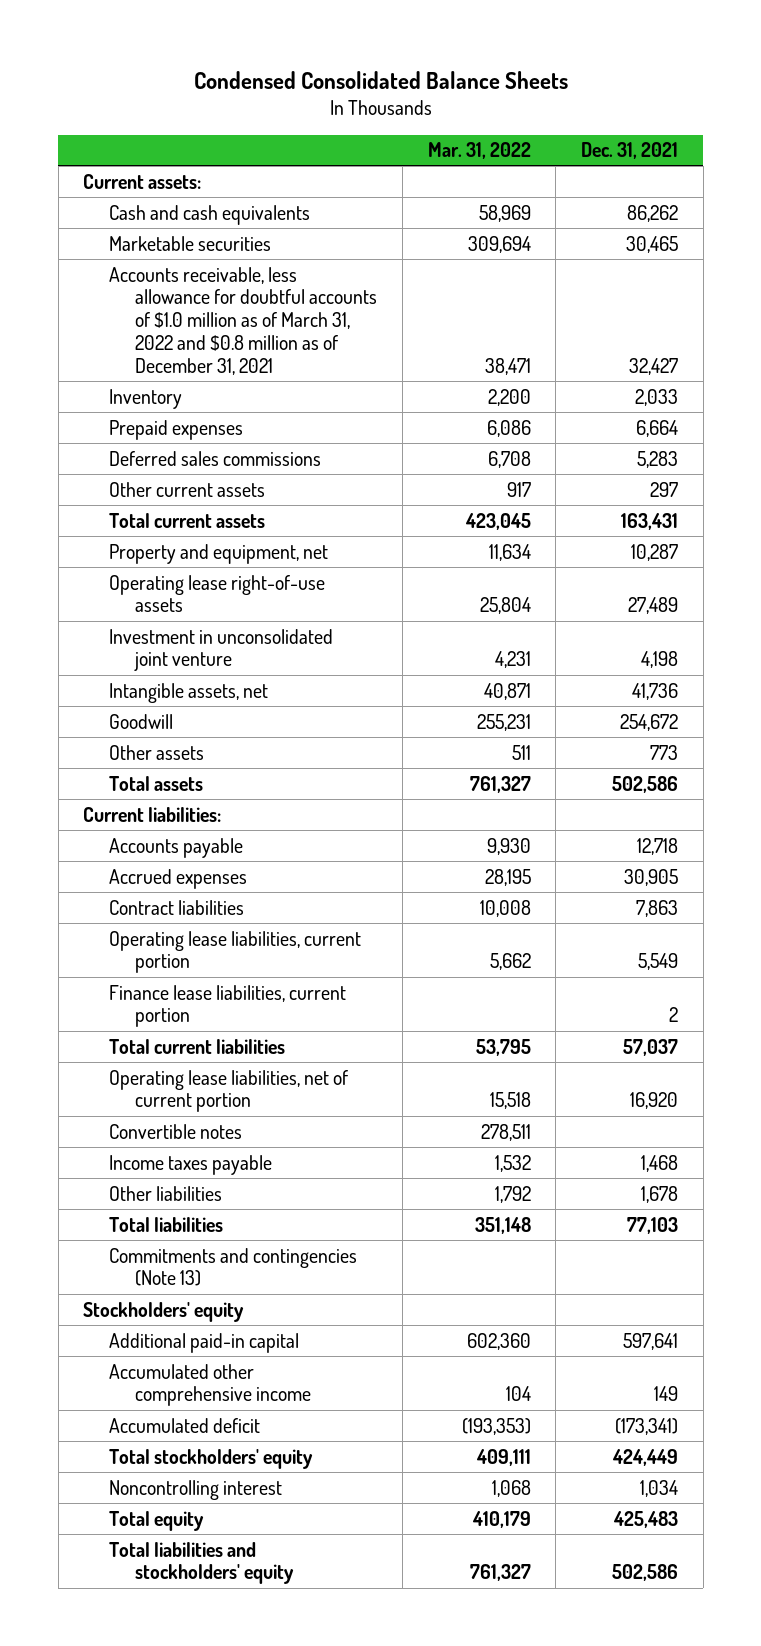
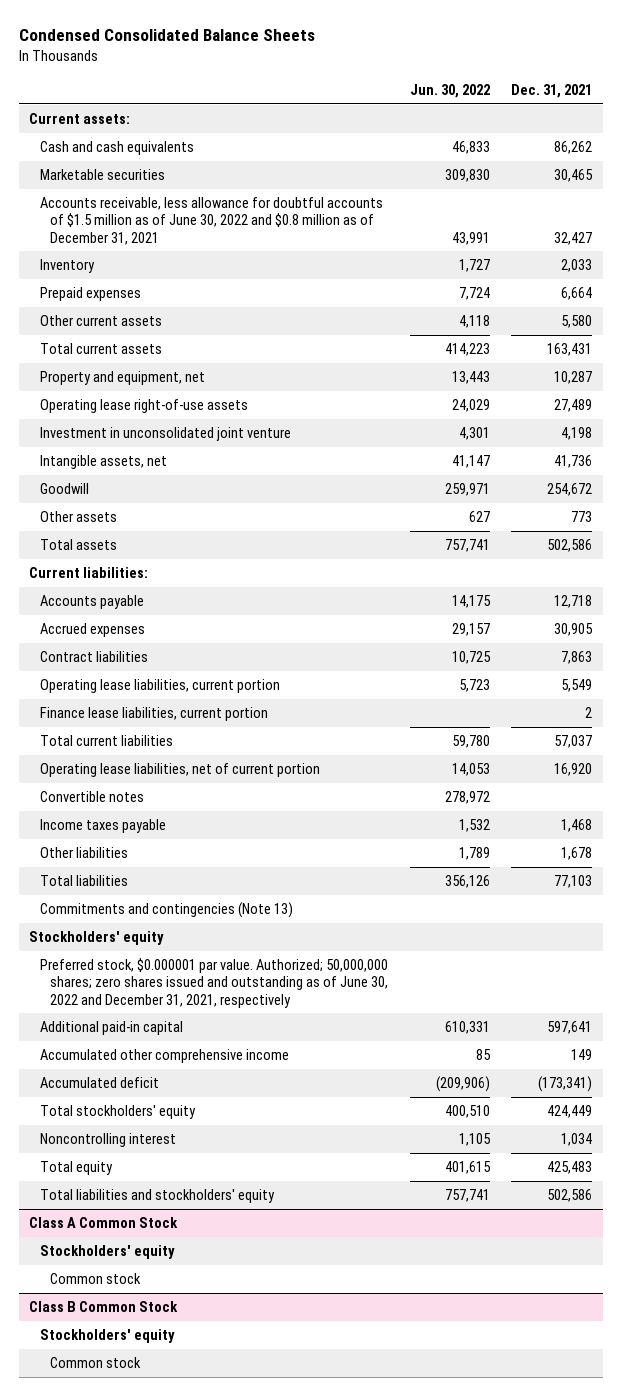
[427,142,531,160] Mar. 31, 2022 -> none
none -> [409,84,490,99] Jun. 30, 2022
[109,266,378,375] Accounts receivable, less allowance for doubtful accounts of $1.0 million as of March 31, 2022 and $0.8 million as of December 31, 2021 -> [39,197,383,245] Accounts receivable, less allowance for doubtful accounts of $1.5 million as of June 30, 2022 and $0.8 million as of December 31, 2021
[109,450,322,466] Deferred sales commissions -> none
[649,481,678,497] 297 -> [561,315,593,329] 5,580
none -> [39,958,389,1008] Preferred stock, $0.000001 par value. Authorized; 50,000,000 shares; zero shares issued and outstanding as of June 30, 2022 and December 31, 2021, respectively
none -> [29,1217,179,1229] Class A Common Stock
none -> [39,1245,175,1260] Stockholders' equity
none -> [50,1273,142,1285] Common stock
none -> [29,1301,179,1313] Class B Common Stock
none -> [39,1329,175,1344] Stockholders' equity
none -> [50,1357,142,1369] Common stock

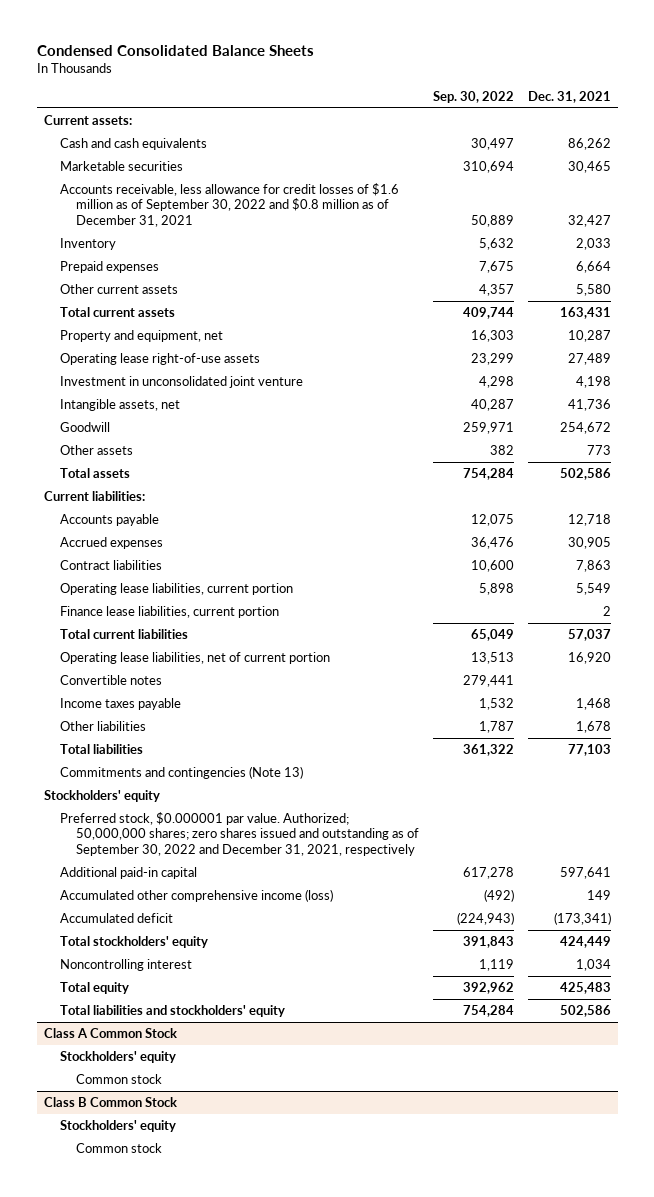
[409,84,490,99] Jun. 30, 2022 -> none
none -> [432,90,514,103] Sep. 30, 2022
[39,197,383,245] Accounts receivable, less allowance for doubtful accounts of $1.5 million as of June 30, 2022 and $0.8 million as of December 31, 2021 -> [59,182,399,227] Accounts receivable, less allowance for credit losses of $1.6 million as of September 30, 2022 and $0.8 million as of December 31, 2021
[39,958,389,1008] Preferred stock, $0.000001 par value. Authorized; 50,000,000 shares; zero shares issued and outstanding as of June 30, 2022 and December 31, 2021, respectively -> [59,811,419,856] Preferred stock, $0.000001 par value. Authorized; 50,000,000 shares; zero shares issued and outstanding as of September 30, 2022 and December 31, 2021, respectively
[39,1049,289,1064] Accumulated other comprehensive income -> [59,888,333,902] Accumulated other comprehensive income (loss)

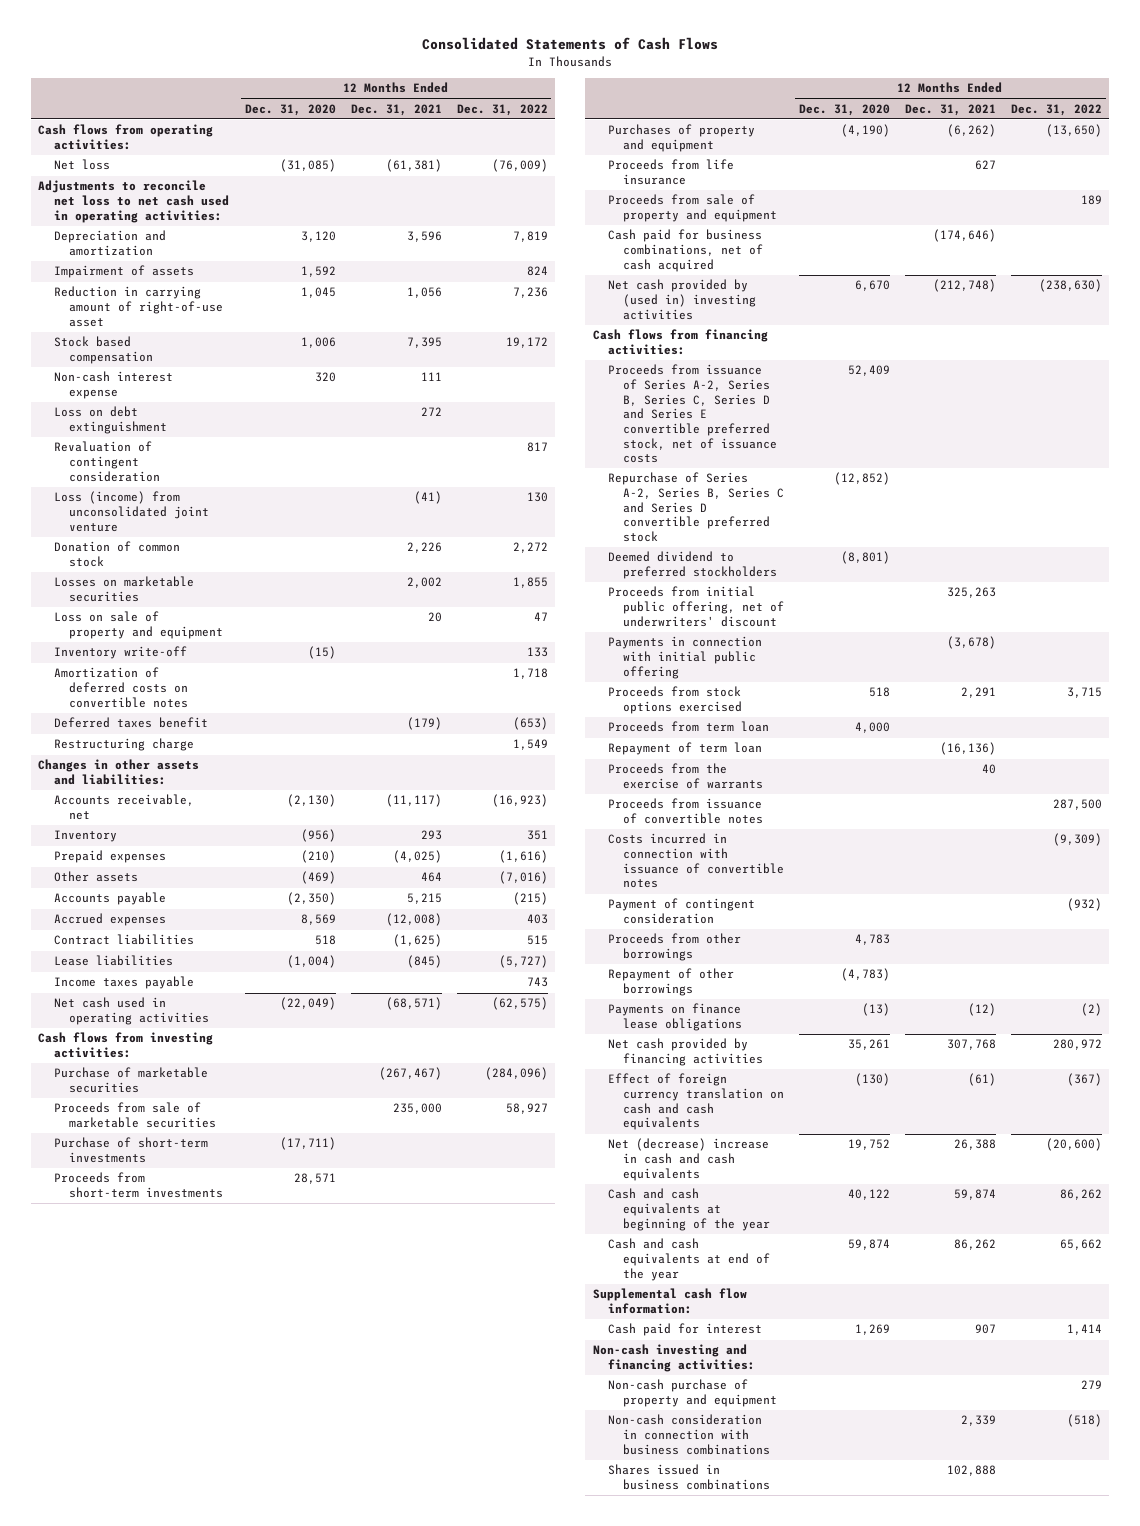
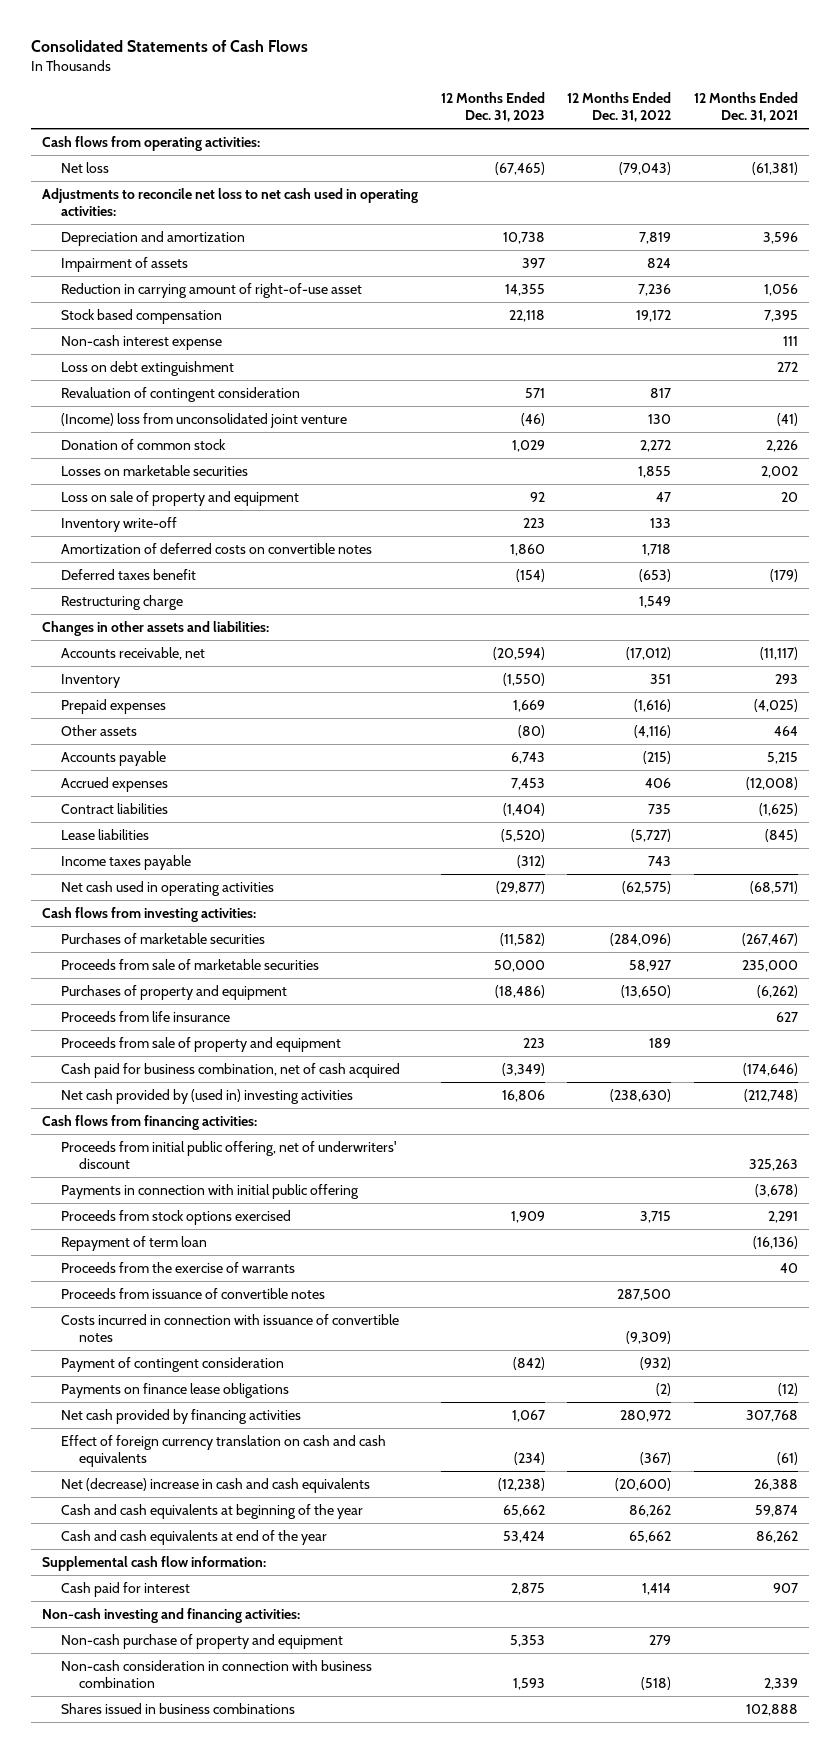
[244,103,336,116] Dec. 31, 2020 -> none
none -> [440,91,545,123] 12 Months Ended Dec. 31, 2023
[491,159,548,173] (76,009) -> [619,161,672,175] (79,043)
[53,491,209,532] Loss (income) from unconsolidated joint venture -> [60,412,347,428] (Income) loss from unconsolidated joint venture
[491,794,548,808] (16,923) -> [626,646,672,660] (17,012)
[498,871,548,885] (7,016) -> [634,724,672,738] (4,116)
[526,914,548,925] 403 -> [645,777,672,788] 406
[526,935,548,946] 515 -> [648,803,672,814] 735
[53,1067,208,1094] Purchase of marketable securities -> [60,932,265,944] Purchases of marketable securities
[53,1137,208,1164] Purchase of short-term investments -> none
[53,1172,223,1199] Proceeds from short-term investments -> none
[607,229,763,272] Cash paid for business combinations, net of cash acquired -> [60,1062,400,1078] Cash paid for business combination, net of cash acquired
[607,364,777,464] Proceeds from issuance of Series A-2, Series B, Series C, Series D and Series E convertible preferred stock, net of issuance costs -> none
[607,472,784,543] Repurchase of Series A-2, Series B, Series C and Series D convertible preferred stock -> none
[607,551,777,580] Deemed dividend to preferred stockholders -> none
[607,721,769,733] Proceeds from term loan -> none
[607,933,741,962] Proceeds from other borrowings -> none
[607,968,734,997] Repayment of other borrowings -> none
[607,1414,770,1455] Non-cash consideration in connection with business combinations -> [60,1659,372,1689] Non-cash consideration in connection with business combination

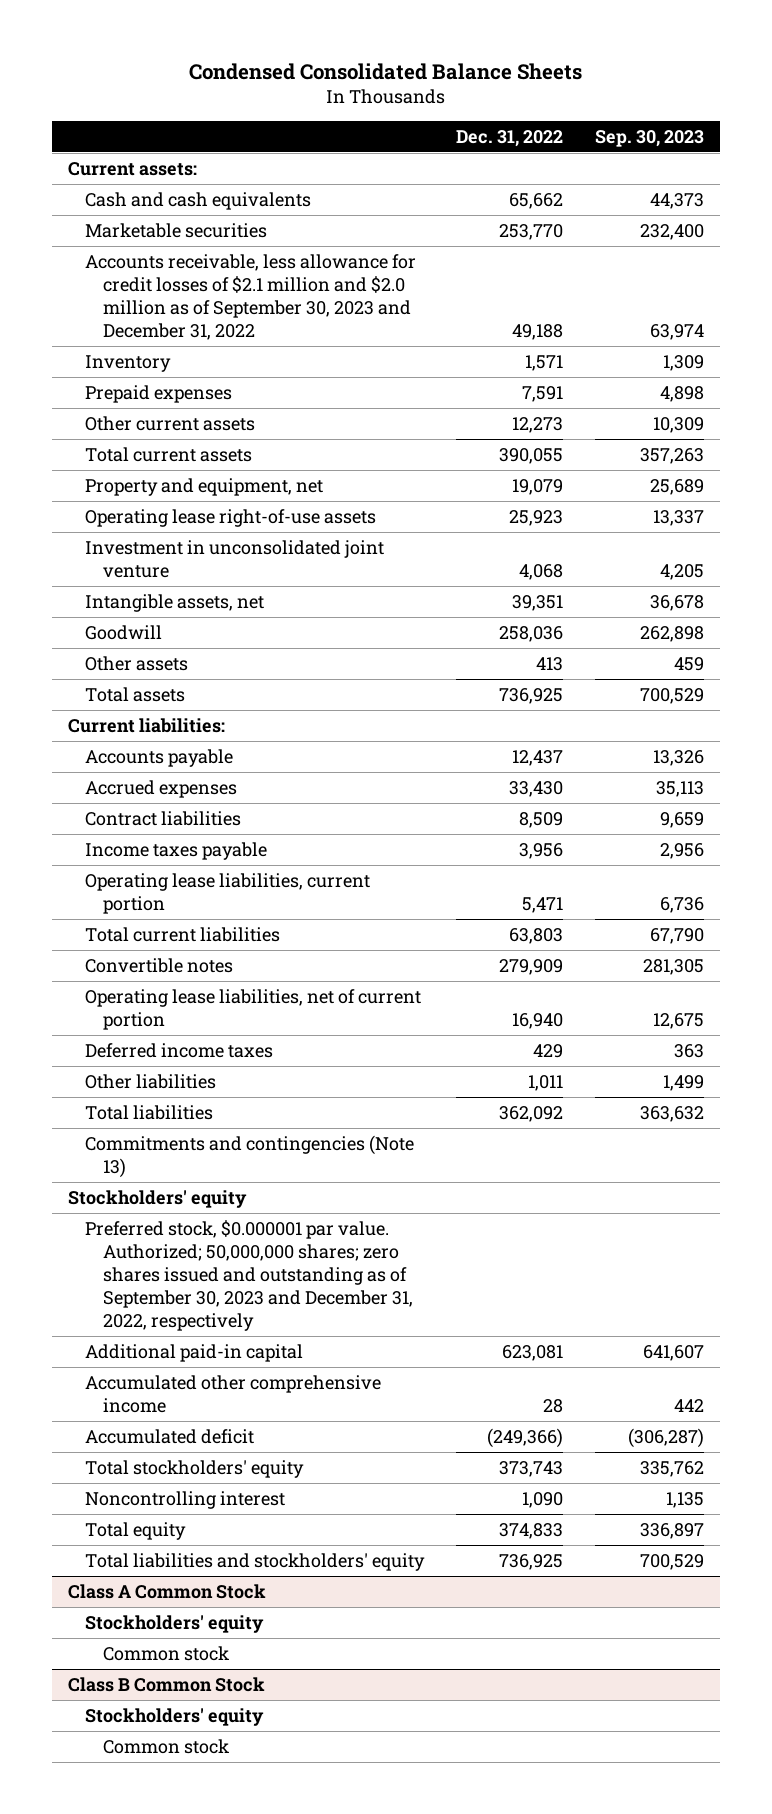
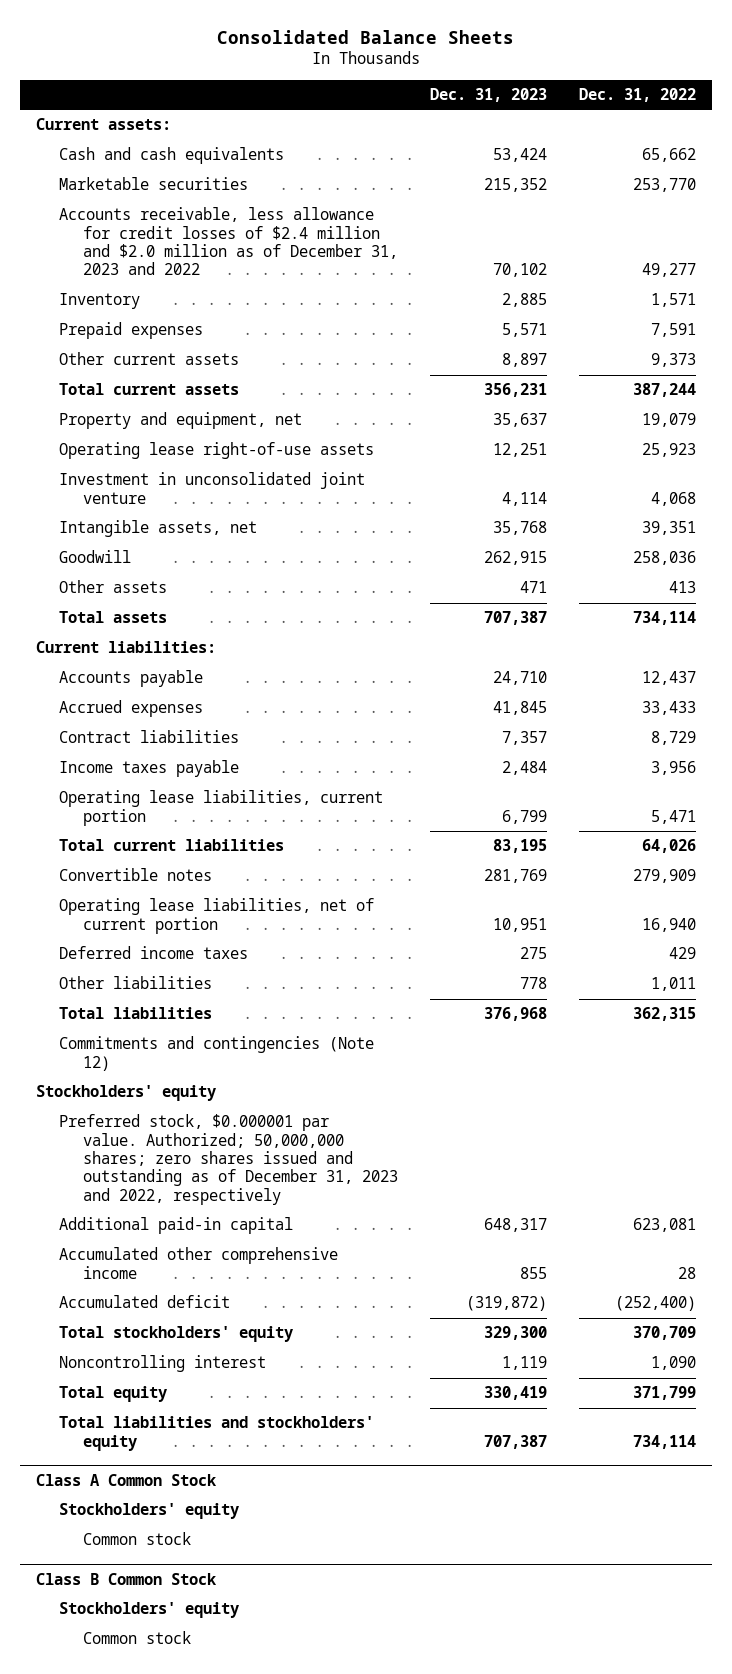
[188,63,582,81] Condensed Consolidated Balance Sheets -> [216,29,514,44] Consolidated Balance Sheets
[595,130,705,148] Sep. 30, 2023 -> none
none -> [430,88,548,103] Dec. 31, 2023
[85,253,417,340] Accounts receivable, less allowance for credit losses of $2.1 million and $2.0 million as of September 30, 2023 and December 31, 2022 -> [59,207,399,276] Accounts receivable, less allowance for credit losses of $2.4 million and $2.0 million as of December 31, 2023 and 2022
[512,323,564,340] 49,188 -> [642,263,697,278] 49,277
[512,416,564,433] 12,273 -> [651,353,697,368] 9,373
[499,447,564,464] 390,055 -> [633,383,697,398] 387,244
[499,687,564,704] 736,925 -> [633,611,697,626] 734,114
[509,780,564,797] 33,430 -> [642,701,697,716] 33,433
[519,811,564,828] 8,509 -> [651,731,697,746] 8,729
[509,927,564,944] 63,803 -> [642,839,697,854] 64,026
[499,1105,564,1122] 362,092 -> [633,1007,697,1022] 362,315
[85,1134,415,1178] Commitments and contingencies (Note 13) -> [59,1036,375,1071] Commitments and contingencies (Note 12)
[85,1219,413,1331] Preferred stock, $0.000001 par value. Authorized; 50,000,000 shares; zero shares issued and outstanding as of September 30, 2023 and December 31, 2022, respectively -> [59,1114,399,1205] Preferred stock, $0.000001 par value. Authorized; 50,000,000 shares; zero shares issued and outstanding as of December 31, 2023 and 2022, respectively
[487,1427,564,1448] (249,366) -> [615,1296,697,1312] (252,400)
[499,1460,564,1477] 373,743 -> [633,1326,697,1341] 370,709
[499,1522,564,1539] 374,833 -> [633,1386,697,1401] 371,799
[499,1553,564,1570] 736,925 -> [633,1434,697,1449] 734,114

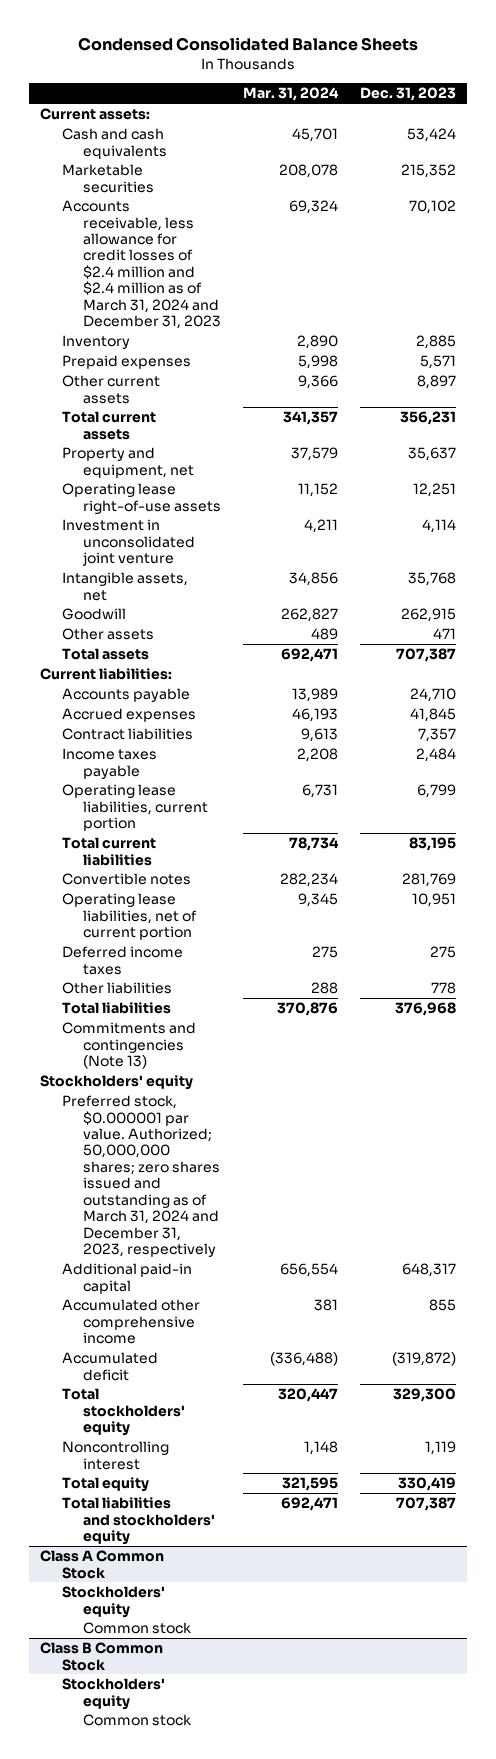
[216,29,514,44] Consolidated Balance Sheets -> [78,37,419,52] Condensed Consolidated Balance Sheets
[579,88,697,103] Dec. 31, 2022 -> none
none -> [243,87,340,102] Mar. 31, 2024
[59,207,399,276] Accounts receivable, less allowance for credit losses of $2.4 million and $2.0 million as of December 31, 2023 and 2022 -> [61,200,222,330] Accounts receivable, less allowance for credit losses of $2.4 million and $2.4 million as of March 31, 2024 and December 31, 2023
[59,1036,375,1071] Commitments and contingencies (Note 12) -> [61,1022,196,1070] Commitments and contingencies (Note 13)
[59,1114,399,1205] Preferred stock, $0.000001 par value. Authorized; 50,000,000 shares; zero shares issued and outstanding as of December 31, 2023 and 2022, respectively -> [61,1095,221,1258] Preferred stock, $0.000001 par value. Authorized; 50,000,000 shares; zero shares issued and outstanding as of March 31, 2024 and December 31, 2023, respectively

